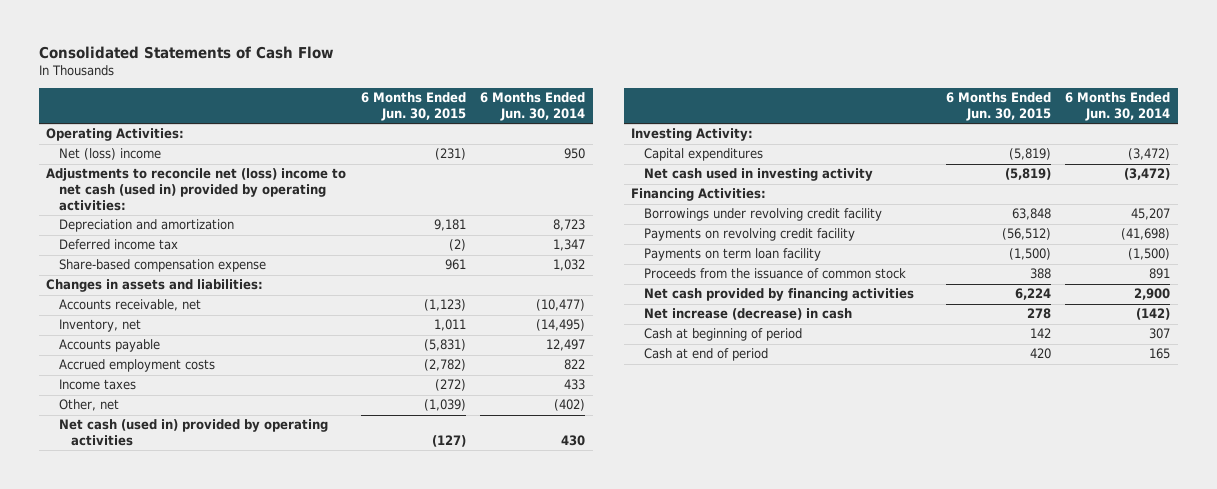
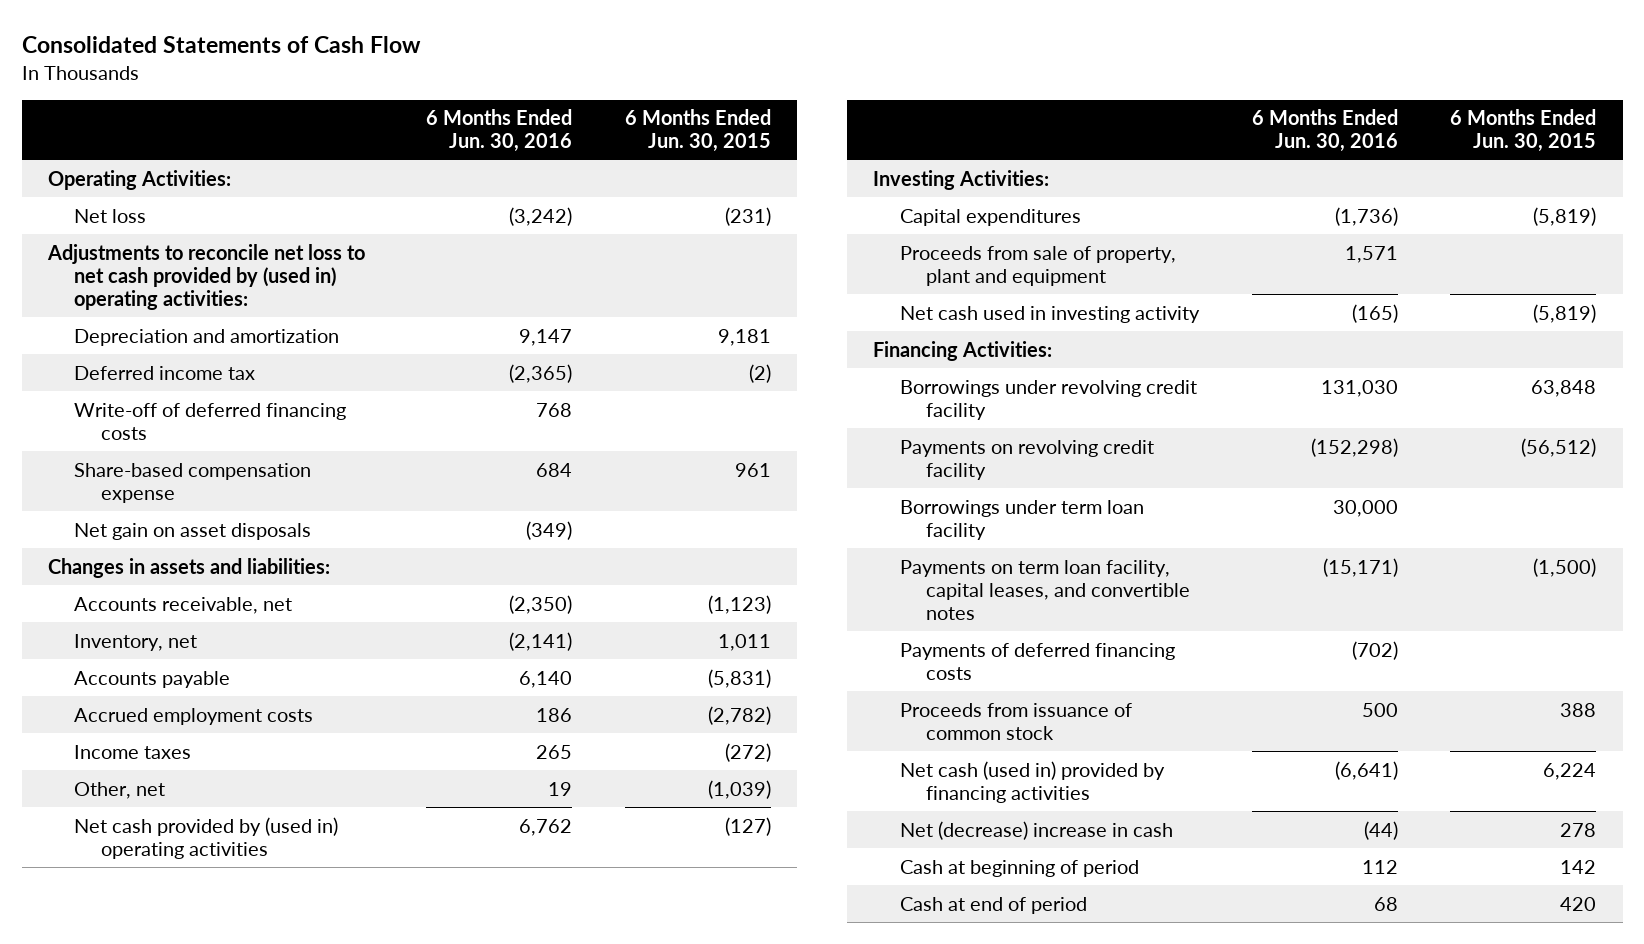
[480,92,586,121] 6 Months Ended Jun. 30, 2014 -> none
none -> [426,109,573,153] 6 Months Ended Jun. 30, 2016
[58,148,161,161] Net (loss) income -> [74,208,147,223] Net loss
[46,168,347,211] Adjustments to reconcile net (loss) income to net cash (used in) provided by operating activities: -> [46,243,365,310] Adjustments to reconcile net loss to net cash provided by (used in) operating activities:
none -> [74,402,347,440] Write-off of deferred financing costs
none -> [74,522,312,540] Net gain on asset disposals
[58,419,328,447] Net cash (used in) provided by operating activities -> [74,816,339,859] Net cash provided by (used in) operating activities
[631,128,754,142] Investing Activity: -> [873,169,1050,190] Investing Activities:
none -> [899,245,1176,286] Proceeds from sale of property, plant and equipment
none -> [899,499,1144,540] Borrowings under term loan facility
[643,248,821,262] Payments on term loan facility -> [899,559,1191,620] Payments on term loan facility, capital leases, and convertible notes
none -> [899,642,1175,680] Payments of deferred financing costs
[643,268,906,280] Proceeds from the issuance of common stock -> [899,702,1132,740] Proceeds from issuance of common stock
[643,288,914,302] Net cash provided by financing activities -> [899,760,1165,803] Net cash (used in) provided by financing activities
[643,308,852,321] Net increase (decrease) in cash -> [899,820,1173,840] Net (decrease) increase in cash

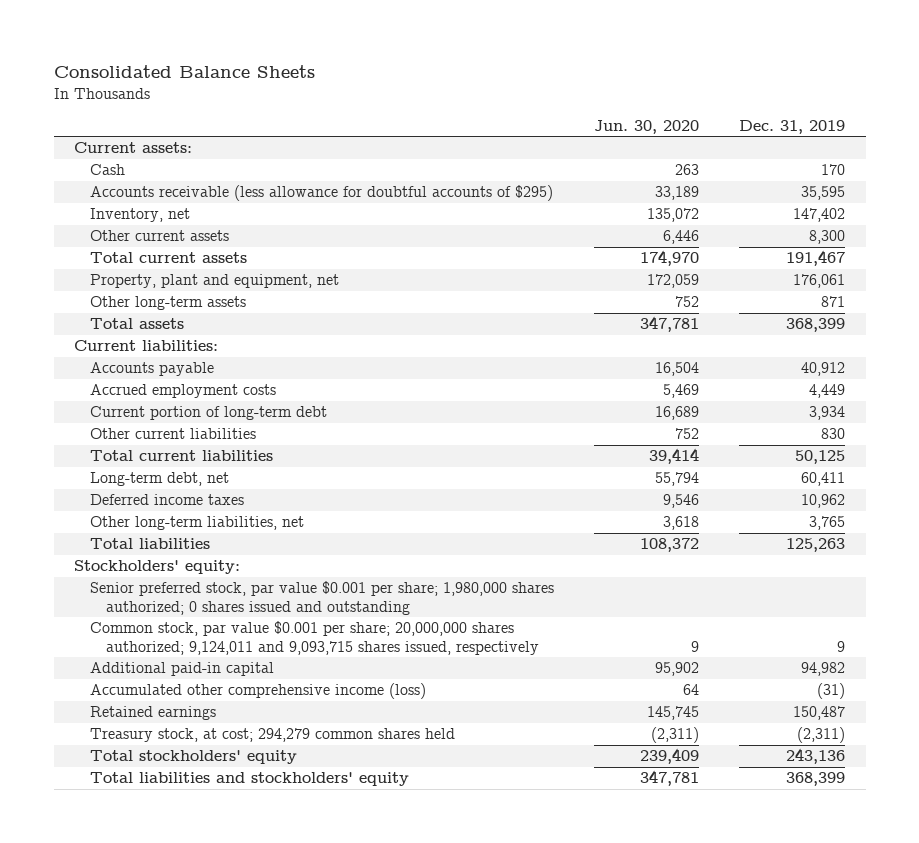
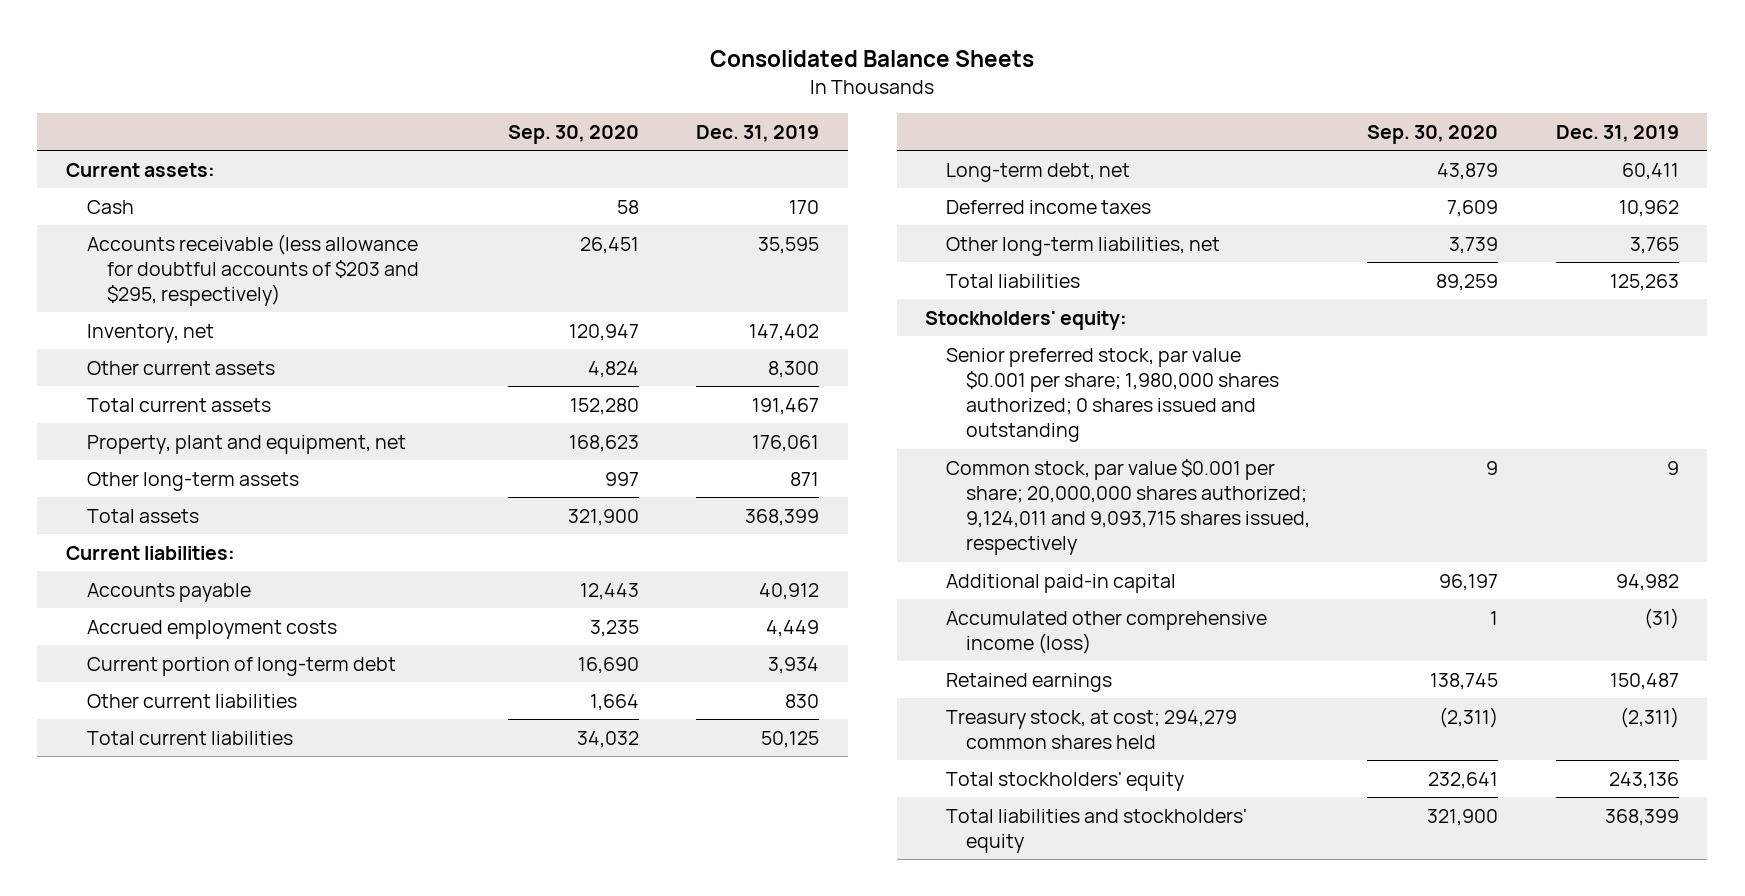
[594,119,700,134] Jun. 30, 2020 -> none
none -> [508,124,640,144] Sep. 30, 2020
[89,185,553,202] Accounts receivable (less allowance for doubtful accounts of $295) -> [86,233,420,306] Accounts receivable (less allowance for doubtful accounts of $203 and $295, respectively)

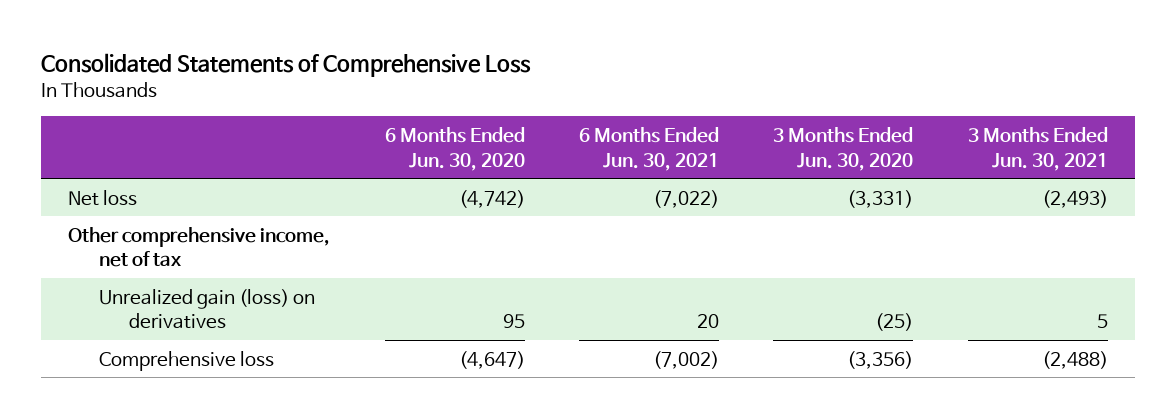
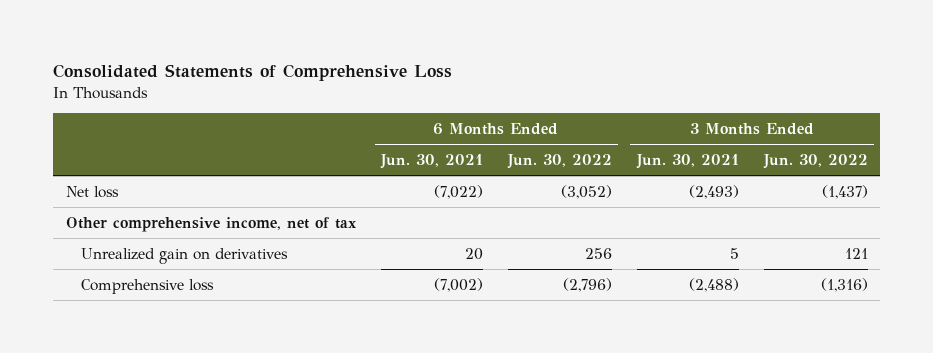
[384,126,525,171] 6 Months Ended Jun. 30, 2020 -> none
[773,126,914,171] 3 Months Ended Jun. 30, 2020 -> none
none -> [506,153,612,169] Jun. 30, 2022
none -> [762,153,868,169] Jun. 30, 2022
[98,288,315,330] Unrealized gain (loss) on derivatives -> [80,247,288,264] Unrealized gain on derivatives

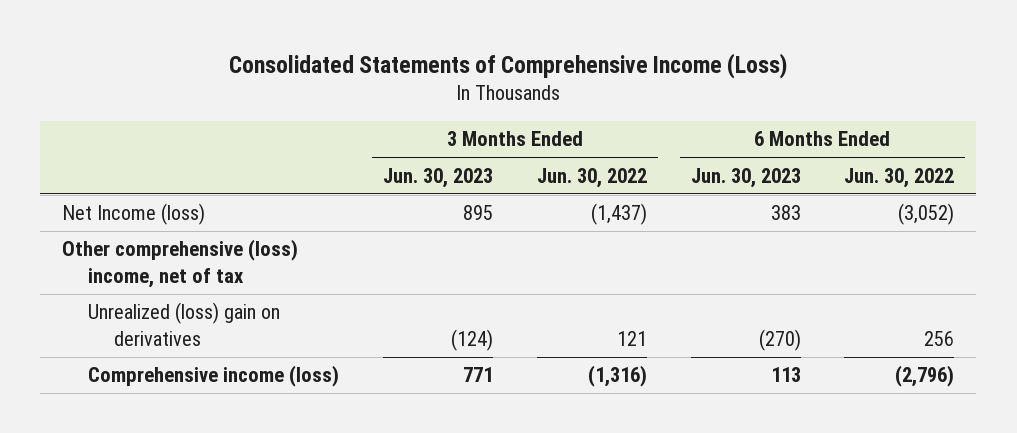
[53,63,453,81] Consolidated Statements of Comprehensive Loss -> [229,52,788,79] Consolidated Statements of Comprehensive Income (Loss)
[379,153,483,169] Jun. 30, 2021 -> none
[635,153,739,169] Jun. 30, 2021 -> none
none -> [382,167,493,188] Jun. 30, 2023
none -> [690,167,801,188] Jun. 30, 2023
[65,185,119,198] Net loss -> [62,203,206,226] Net Income (loss)
[65,216,357,232] Other comprehensive income, net of tax -> [62,239,299,288] Other comprehensive (loss) income, net of tax
[80,247,288,264] Unrealized gain on derivatives -> [88,302,281,346] Unrealized (loss) gain on derivatives
[80,278,214,294] Comprehensive loss -> [88,365,340,388] Comprehensive income (loss)

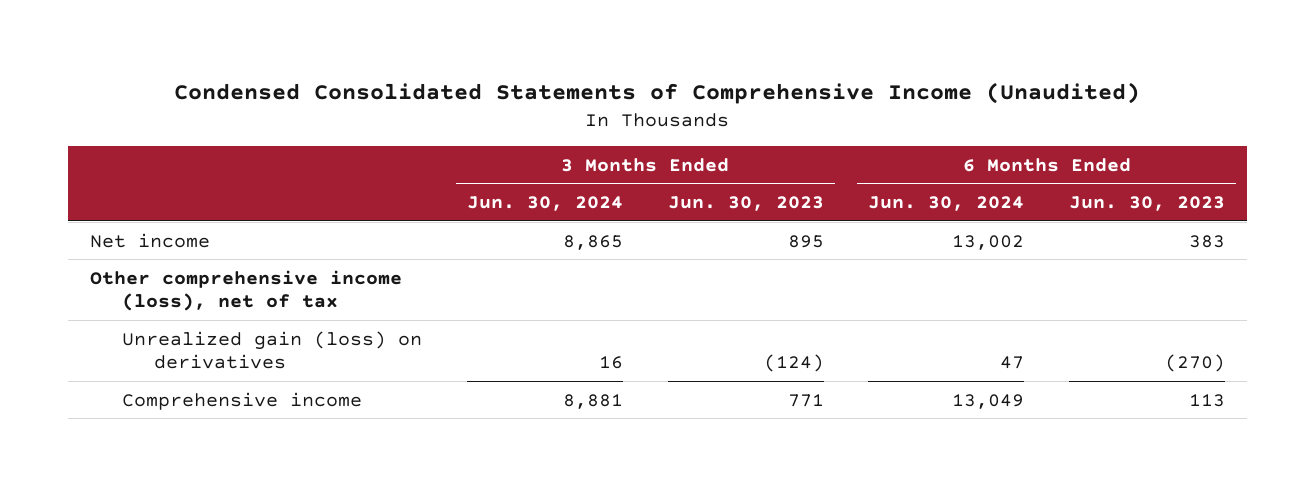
[229,52,788,79] Consolidated Statements of Comprehensive Income (Loss) -> [174,81,1141,104] Condensed Consolidated Statements of Comprehensive Income (Unaudited)
[536,167,647,188] Jun. 30, 2022 -> none
[844,167,955,188] Jun. 30, 2022 -> none
none -> [466,196,623,212] Jun. 30, 2024
none -> [868,196,1025,212] Jun. 30, 2024
[62,203,206,226] Net Income (loss) -> [89,232,210,248] Net income
[62,239,299,288] Other comprehensive (loss) income, net of tax -> [89,269,402,312] Other comprehensive income (loss), net of tax
[88,302,281,346] Unrealized (loss) gain on derivatives -> [122,330,423,370] Unrealized gain (loss) on derivatives
[88,365,340,388] Comprehensive income (loss) -> [122,391,363,410] Comprehensive income

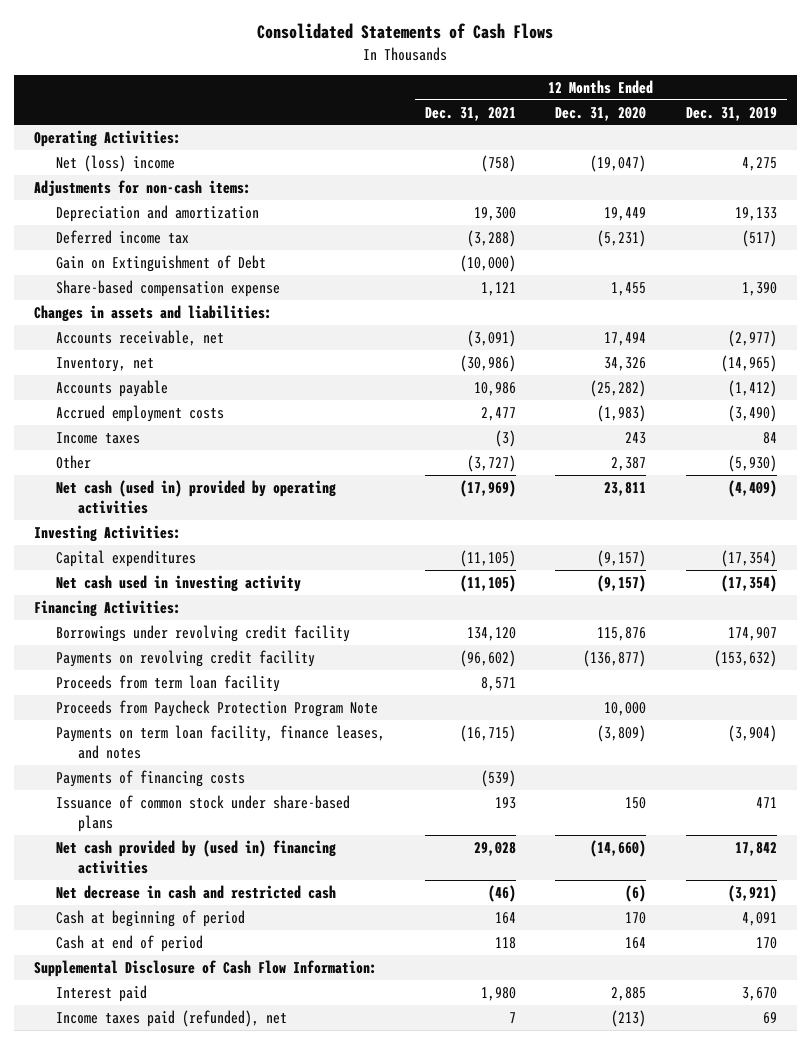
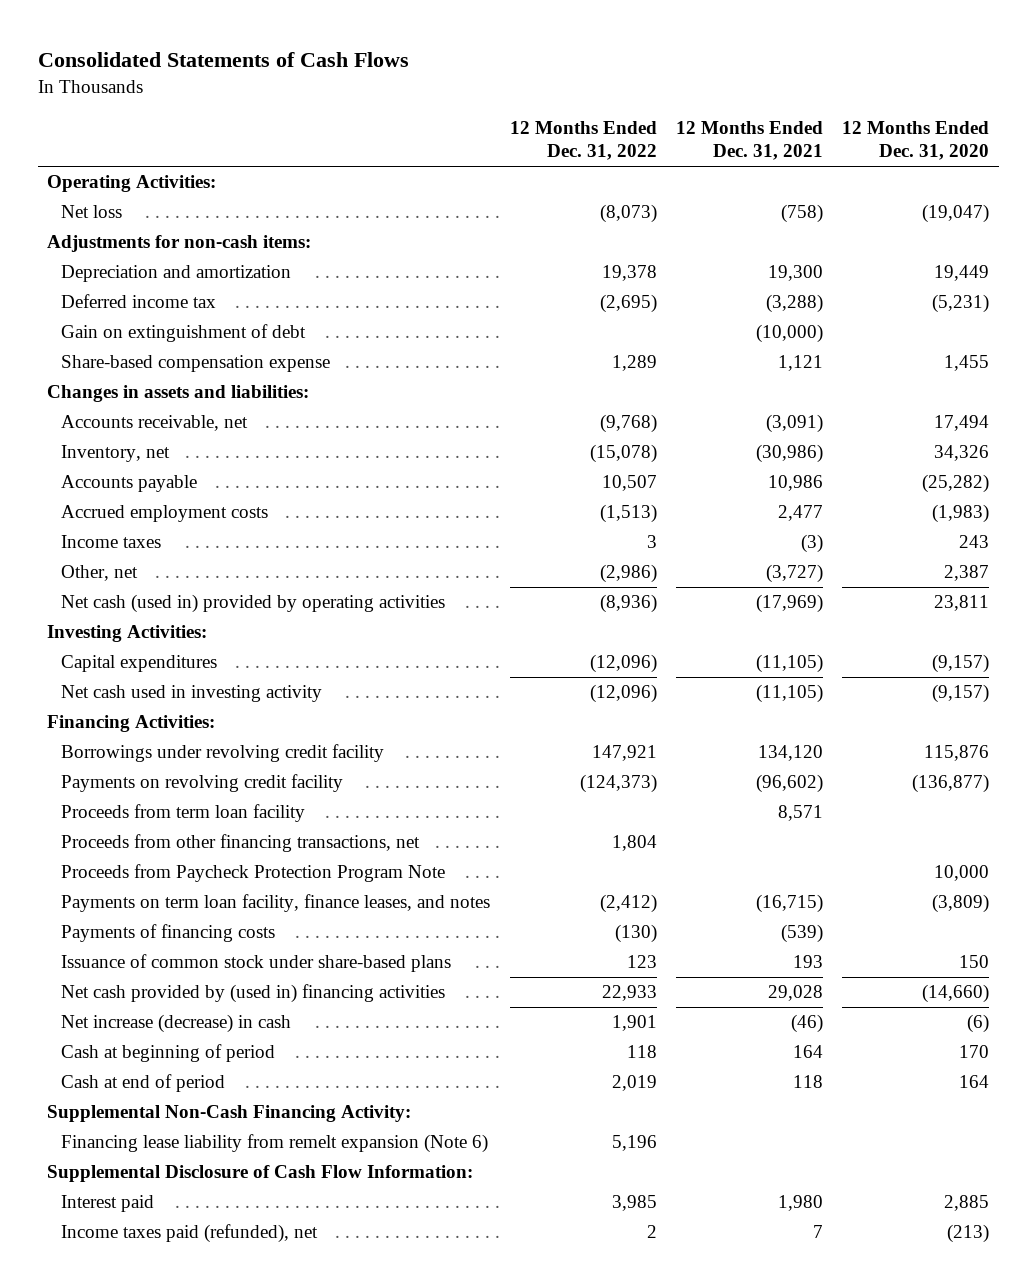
[685,106,777,121] Dec. 31, 2019 -> none
none -> [509,120,657,161] 12 Months Ended Dec. 31, 2022
[56,154,176,172] Net (loss) income -> [61,205,123,219] Net loss
[56,254,267,272] Gain on Extinguishment of Debt -> [61,324,307,343] Gain on extinguishment of debt
[56,454,92,469] Other -> [61,565,139,582] Other, net
none -> [61,834,421,853] Proceeds from other financing transactions, net
[56,884,337,899] Net decrease in cash and restricted cash -> [61,1014,292,1034] Net increase (decrease) in cash
none -> [47,1105,412,1123] Supplemental Non-Cash Financing Activity:
none -> [61,1134,489,1154] Financing lease liability from remelt expansion (Note 6)

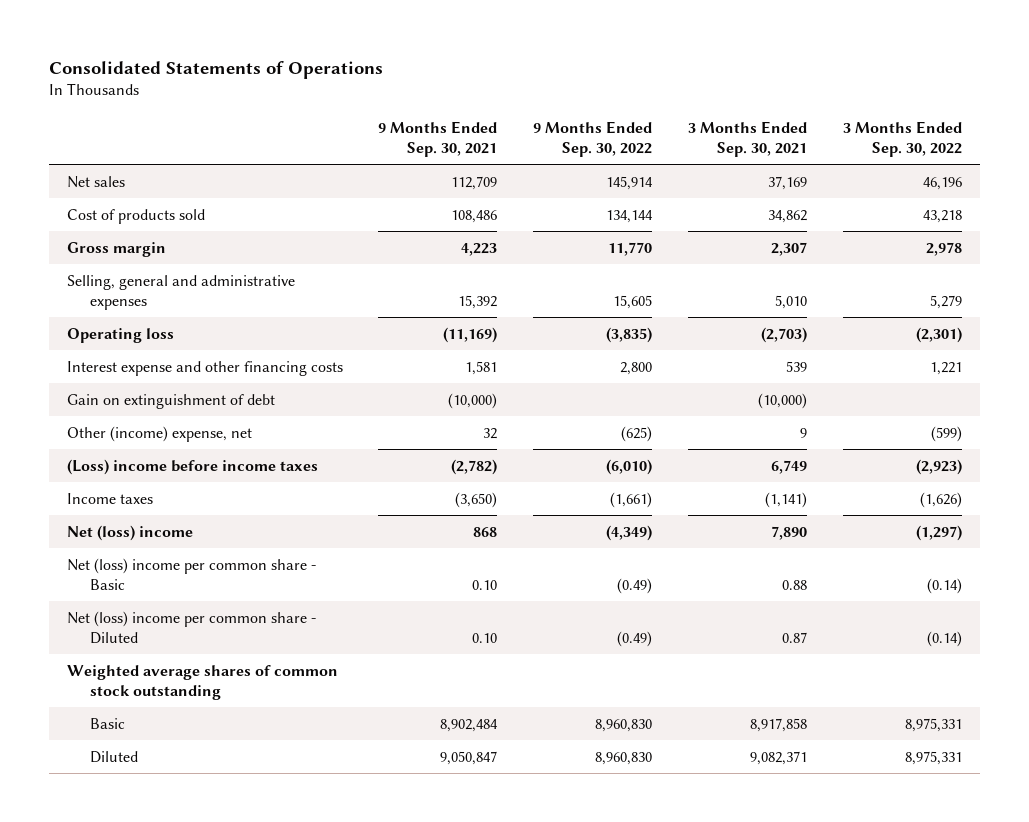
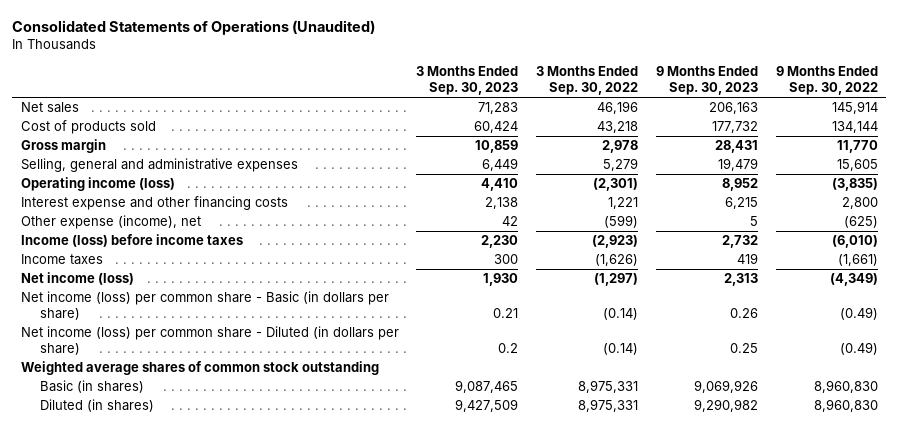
[48,60,383,79] Consolidated Statements of Operations -> [11,19,375,35] Consolidated Statements of Operations (Unaudited)
[378,121,498,158] 9 Months Ended Sep. 30, 2021 -> none
[688,121,808,158] 3 Months Ended Sep. 30, 2021 -> none
none -> [416,66,519,96] 3 Months Ended Sep. 30, 2023
none -> [655,66,758,96] 9 Months Ended Sep. 30, 2023
[66,327,174,343] Operating loss -> [20,177,175,192] Operating income (loss)
[66,393,275,409] Gain on extinguishment of debt -> none
[66,425,252,442] Other (income) expense, net -> [20,215,201,230] Other expense (income), net
[66,458,318,475] (Loss) income before income taxes -> [20,234,243,248] Income (loss) before income taxes
[66,524,193,541] Net (loss) income -> [20,272,134,286] Net income (loss)
[66,557,316,590] Net (loss) income per common share - Basic -> [20,291,389,321] Net income (loss) per common share - Basic (in dollars per share)
[66,610,316,644] Net (loss) income per common share - Diluted -> [20,326,399,356] Net income (loss) per common share - Diluted (in dollars per share)
[90,717,126,729] Basic -> [40,380,145,394] Basic (in shares)
[90,750,139,763] Diluted -> [40,399,155,413] Diluted (in shares)

